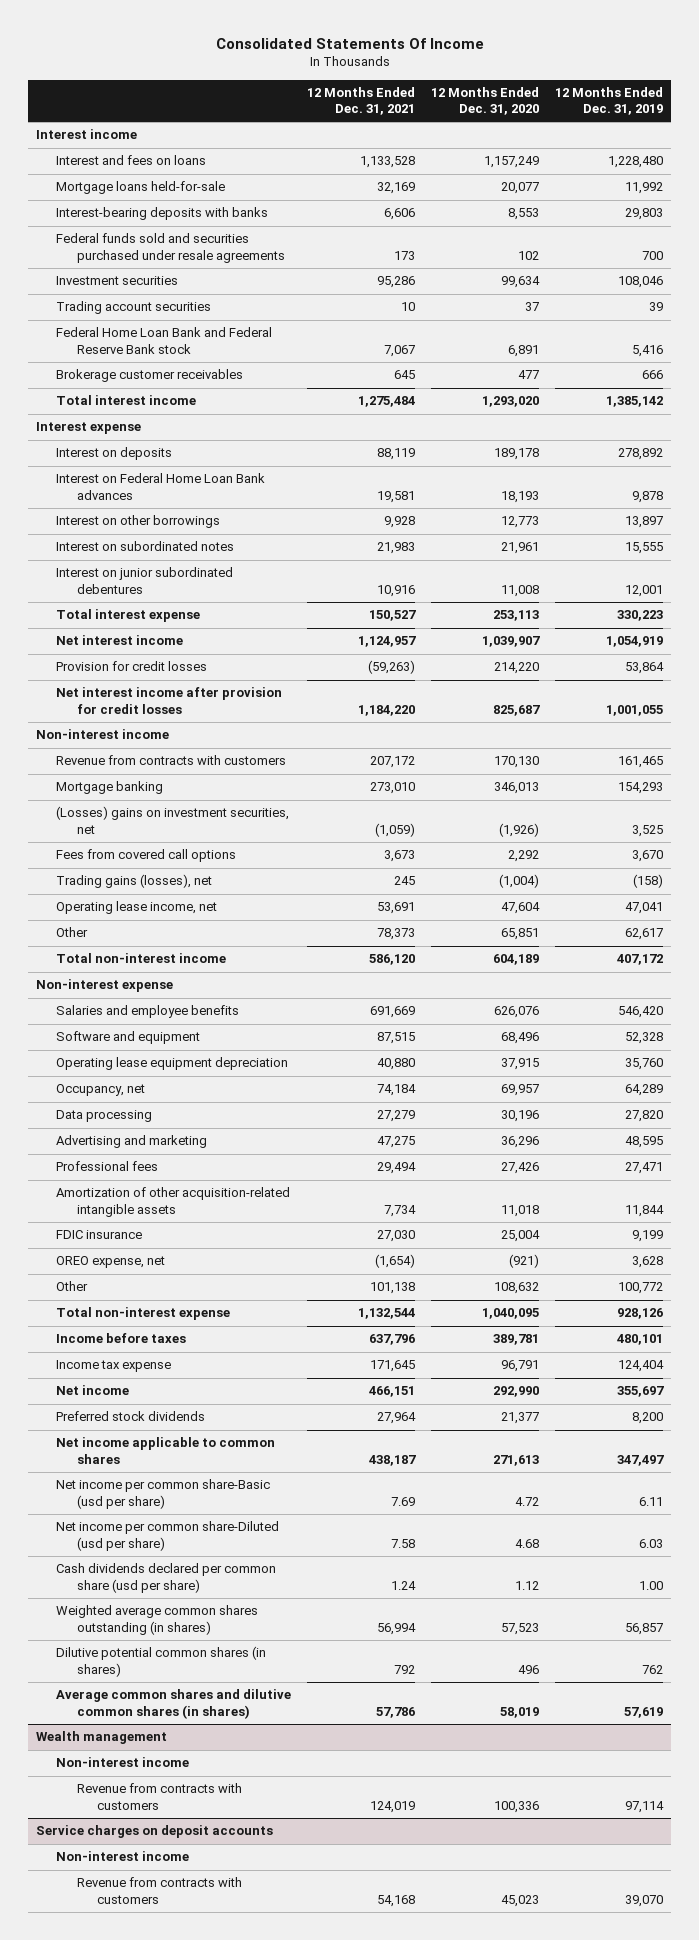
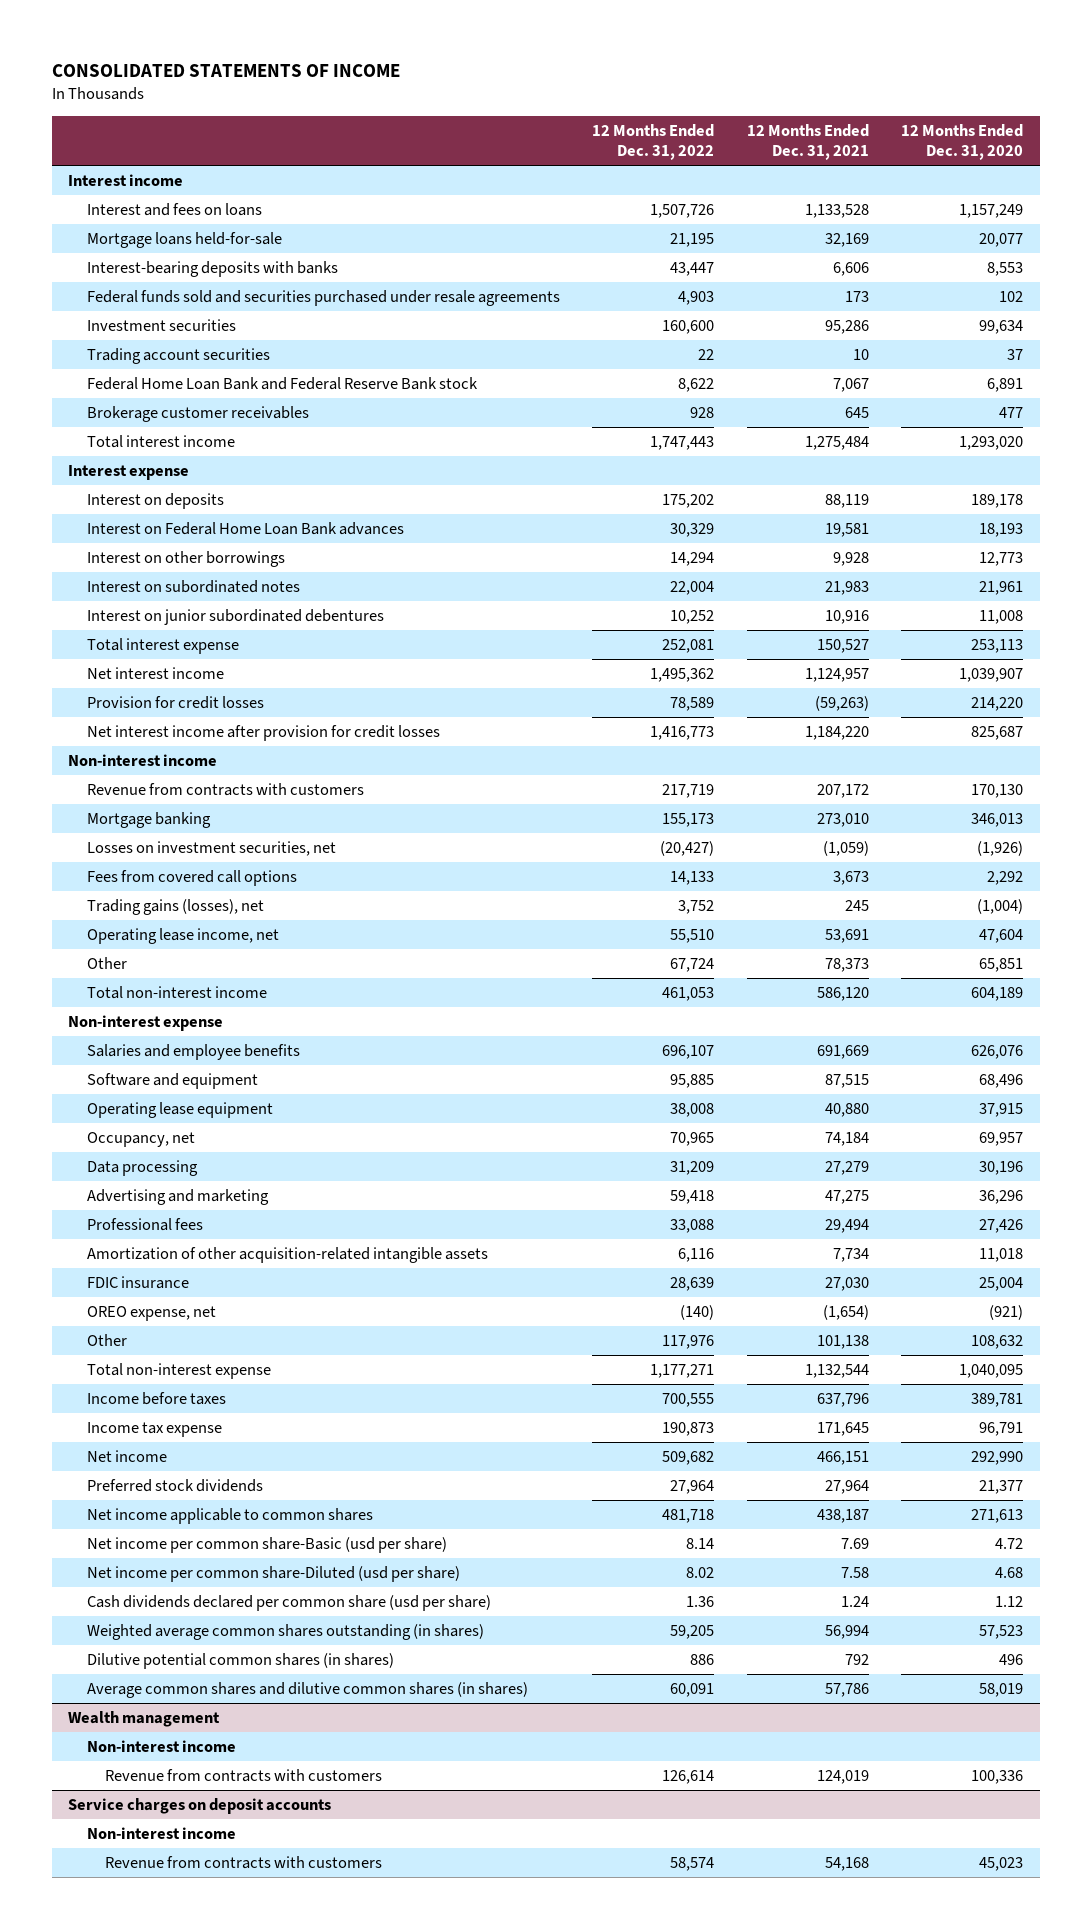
[215,37,484,49] Consolidated Statements Of Income -> [51,64,400,78] CONSOLIDATED STATEMENTS OF INCOME
[555,87,664,116] 12 Months Ended Dec. 31, 2019 -> none
none -> [592,123,715,160] 12 Months Ended Dec. 31, 2022
[56,806,290,834] (Losses) gains on investment securities, net -> [86,841,336,857] Losses on investment securities, net
[56,1057,289,1071] Operating lease equipment depreciation -> [86,1102,273,1119] Operating lease equipment

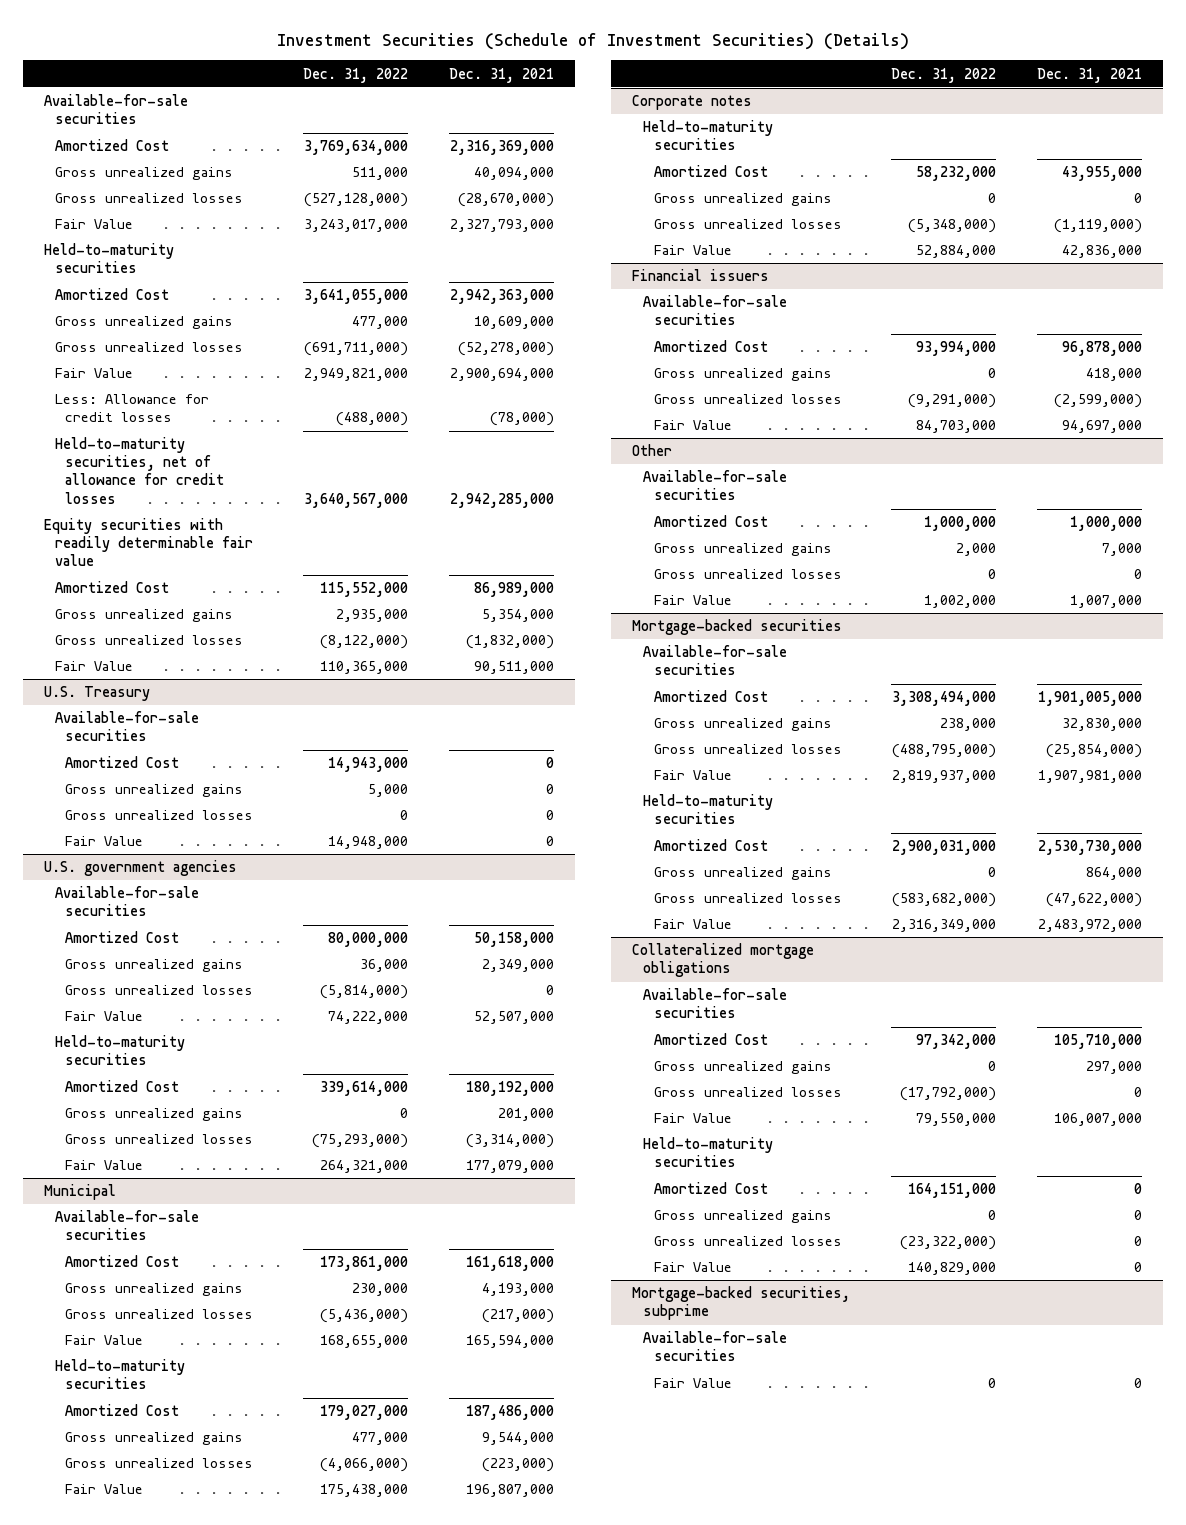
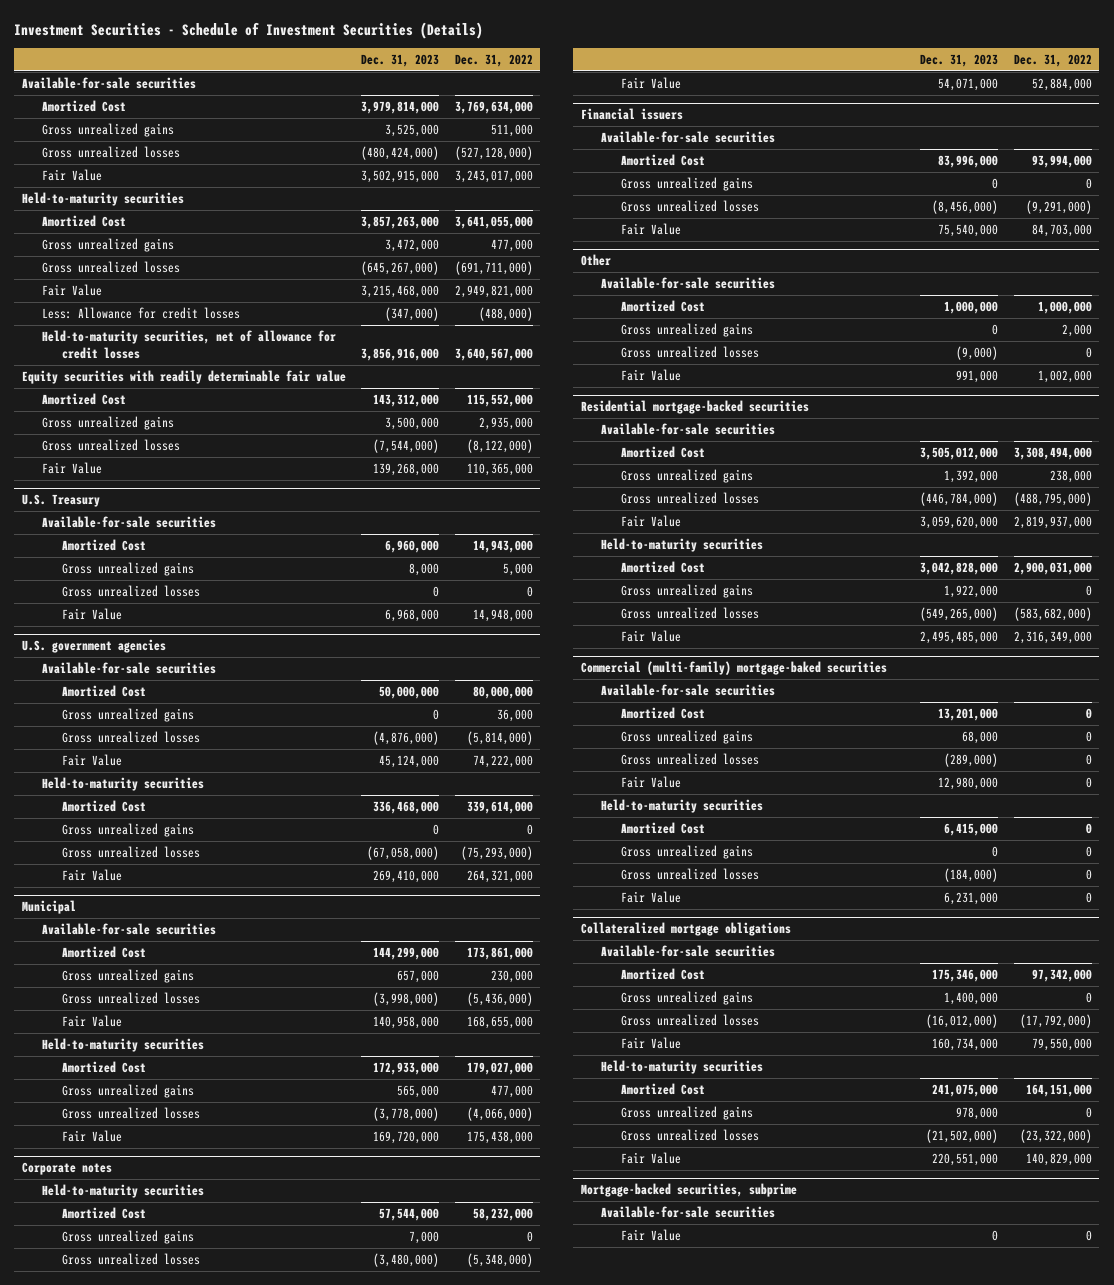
[276,32,909,50] Investment Securities (Schedule of Investment Securities) (Details) -> [14,21,484,39] Investment Securities - Schedule of Investment Securities (Details)
[449,67,555,83] Dec. 31, 2021 -> none
none -> [361,53,440,67] Dec. 31, 2023
[631,619,842,636] Mortgage-backed securities -> [580,400,809,415] Residential mortgage-backed securities
none -> [580,661,887,676] Commercial (multi-family) mortgage-baked securities
none -> [600,684,775,697] Available-for-sale securities
none -> [620,707,705,720] Amortized Cost
none -> [620,730,753,745] Gross unrealized gains
none -> [620,753,759,766] Gross unrealized losses
none -> [620,776,681,789] Fair Value
none -> [600,799,763,814] Held-to-maturity securities
none -> [620,822,705,835] Amortized Cost
none -> [620,845,753,860] Gross unrealized gains
none -> [620,868,759,881] Gross unrealized losses
none -> [620,891,681,904] Fair Value

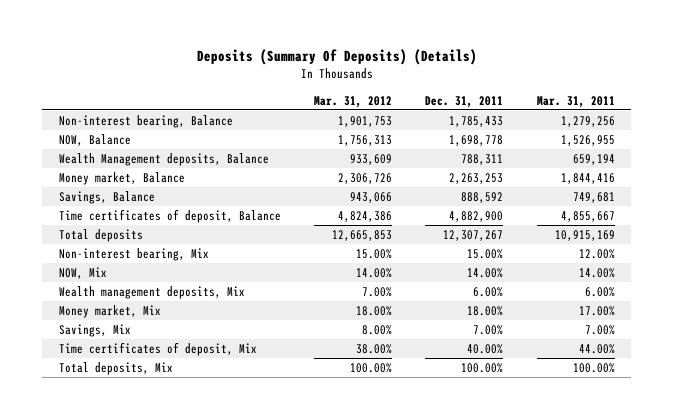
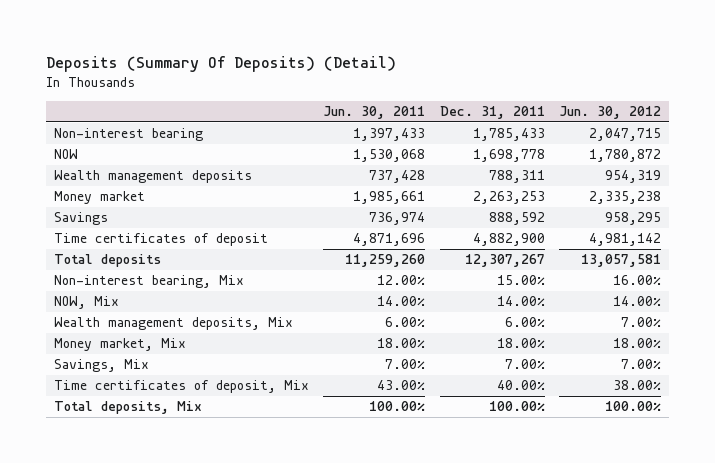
[196,49,477,66] Deposits (Summary Of Deposits) (Details) -> [46,55,397,72] Deposits (Summary Of Deposits) (Detail)
[313,95,392,108] Mar. 31, 2012 -> none
[536,95,615,108] Mar. 31, 2011 -> none
none -> [323,105,426,119] Jun. 30, 2011
none -> [559,105,662,119] Jun. 30, 2012
[58,114,233,128] Non-interest bearing, Balance -> [53,128,203,142] Non-interest bearing
[58,133,131,146] NOW, Balance -> [53,149,78,160] NOW
[58,152,269,166] Wealth Management deposits, Balance -> [53,170,252,184] Wealth management deposits
[58,171,185,185] Money market, Balance -> [53,191,145,205] Money market
[58,190,155,204] Savings, Balance -> [53,212,108,226] Savings
[58,208,281,223] Time certificates of deposit, Balance -> [53,233,268,247] Time certificates of deposit

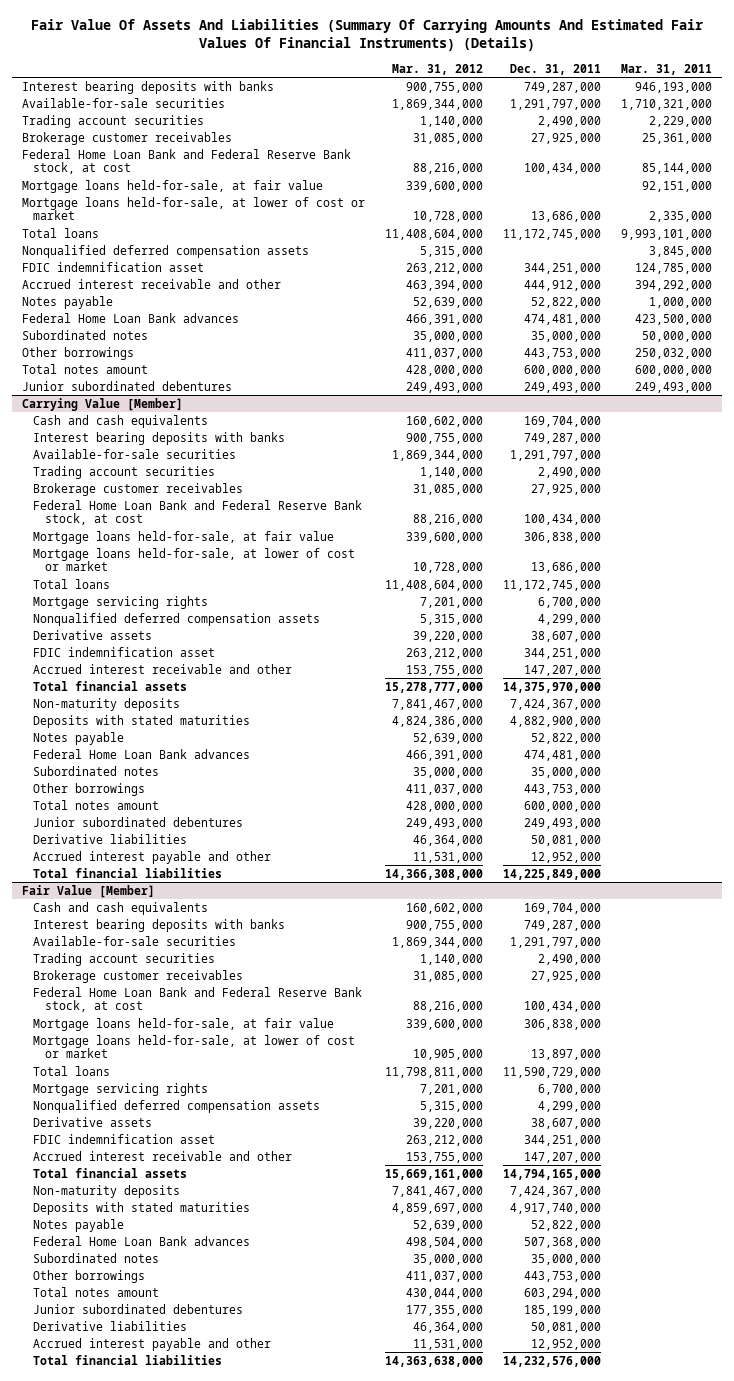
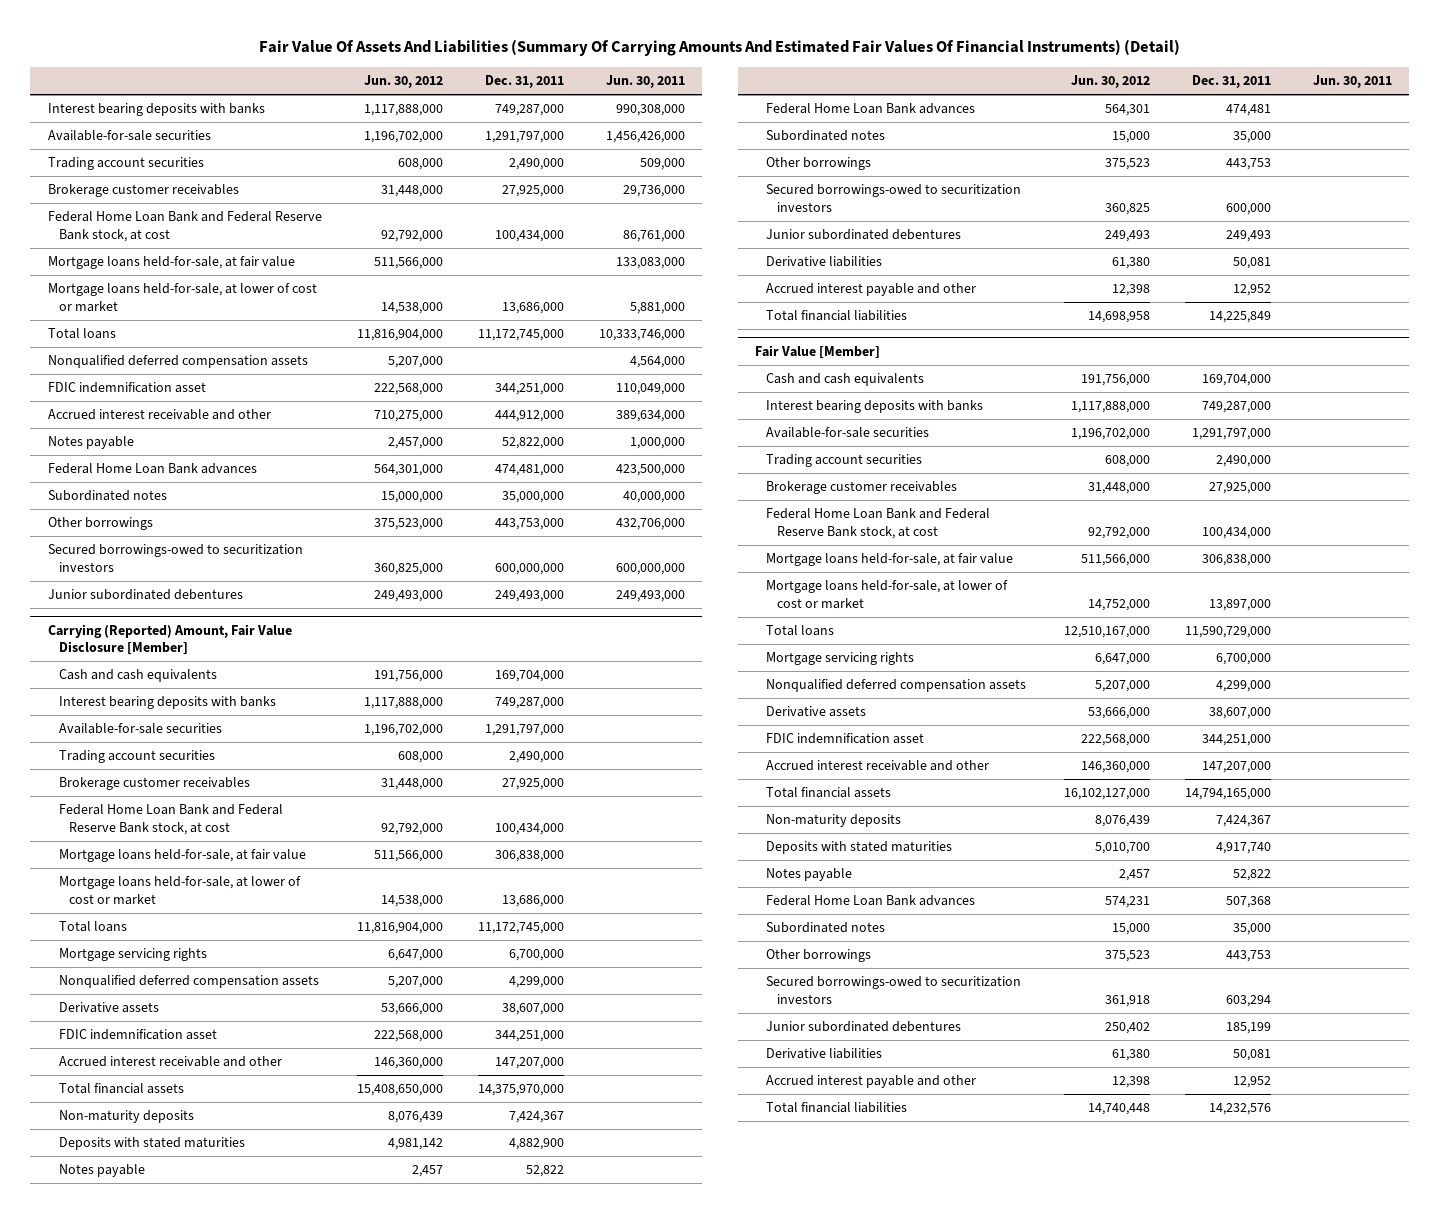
[31,19,704,52] Fair Value Of Assets And Liabilities (Summary Of Carrying Amounts And Estimated Fair Values Of Financial Instruments) (Details) -> [258,39,1180,57] Fair Value Of Assets And Liabilities (Summary Of Carrying Amounts And Estimated Fair Values Of Financial Instruments) (Detail)
[392,63,484,75] Mar. 31, 2012 -> none
[621,63,713,75] Mar. 31, 2011 -> none
none -> [363,75,443,89] Jun. 30, 2012
none -> [605,75,685,89] Jun. 30, 2011
[22,363,149,374] Total notes amount -> [47,544,303,572] Secured borrowings-owed to securitization investors
[22,397,184,411] Carrying Value [Member] -> none
none -> [47,623,292,656] Carrying (Reported) Amount, Fair Value Disclosure [Member]
[33,799,160,810] Total notes amount -> none
[510,698,602,710] 7,424,367,000 -> [508,1111,564,1124] 7,424,367
[510,715,602,727] 4,882,900,000 -> [508,1138,564,1151] 4,882,900
[531,732,602,744] 52,822,000 -> [525,1165,564,1178] 52,822
[524,749,602,761] 474,481,000 -> [1225,104,1271,117] 474,481
[531,766,602,778] 35,000,000 -> [1232,131,1271,144] 35,000
[524,783,602,795] 443,753,000 -> [1225,158,1271,171] 443,753
none -> [765,184,1021,212] Secured borrowings-owed to securitization investors
[524,817,602,829] 249,493,000 -> [1225,230,1271,243] 249,493
[531,834,602,846] 50,081,000 -> [1232,257,1271,270] 50,081
[531,851,602,863] 12,952,000 -> [1232,284,1271,297] 12,952
[503,868,602,880] 14,225,849,000 -> [1208,311,1271,324] 14,225,849
[33,1286,160,1297] Total notes amount -> none
[510,1185,602,1197] 7,424,367,000 -> [1215,815,1271,828] 7,424,367
[510,1202,602,1214] 4,917,740,000 -> [1215,842,1271,855] 4,917,740
[531,1219,602,1231] 52,822,000 -> [1232,869,1271,882] 52,822
[524,1236,602,1248] 507,368,000 -> [1225,896,1271,909] 507,368
[531,1253,602,1265] 35,000,000 -> [1232,923,1271,936] 35,000
[524,1270,602,1282] 443,753,000 -> [1225,950,1271,963] 443,753
none -> [765,976,1021,1004] Secured borrowings-owed to securitization investors
[524,1304,602,1316] 185,199,000 -> [1225,1022,1271,1035] 185,199
[531,1321,602,1333] 50,081,000 -> [1232,1049,1271,1062] 50,081
[531,1338,602,1350] 12,952,000 -> [1232,1076,1271,1089] 12,952
[503,1355,602,1367] 14,232,576,000 -> [1208,1103,1271,1116] 14,232,576

